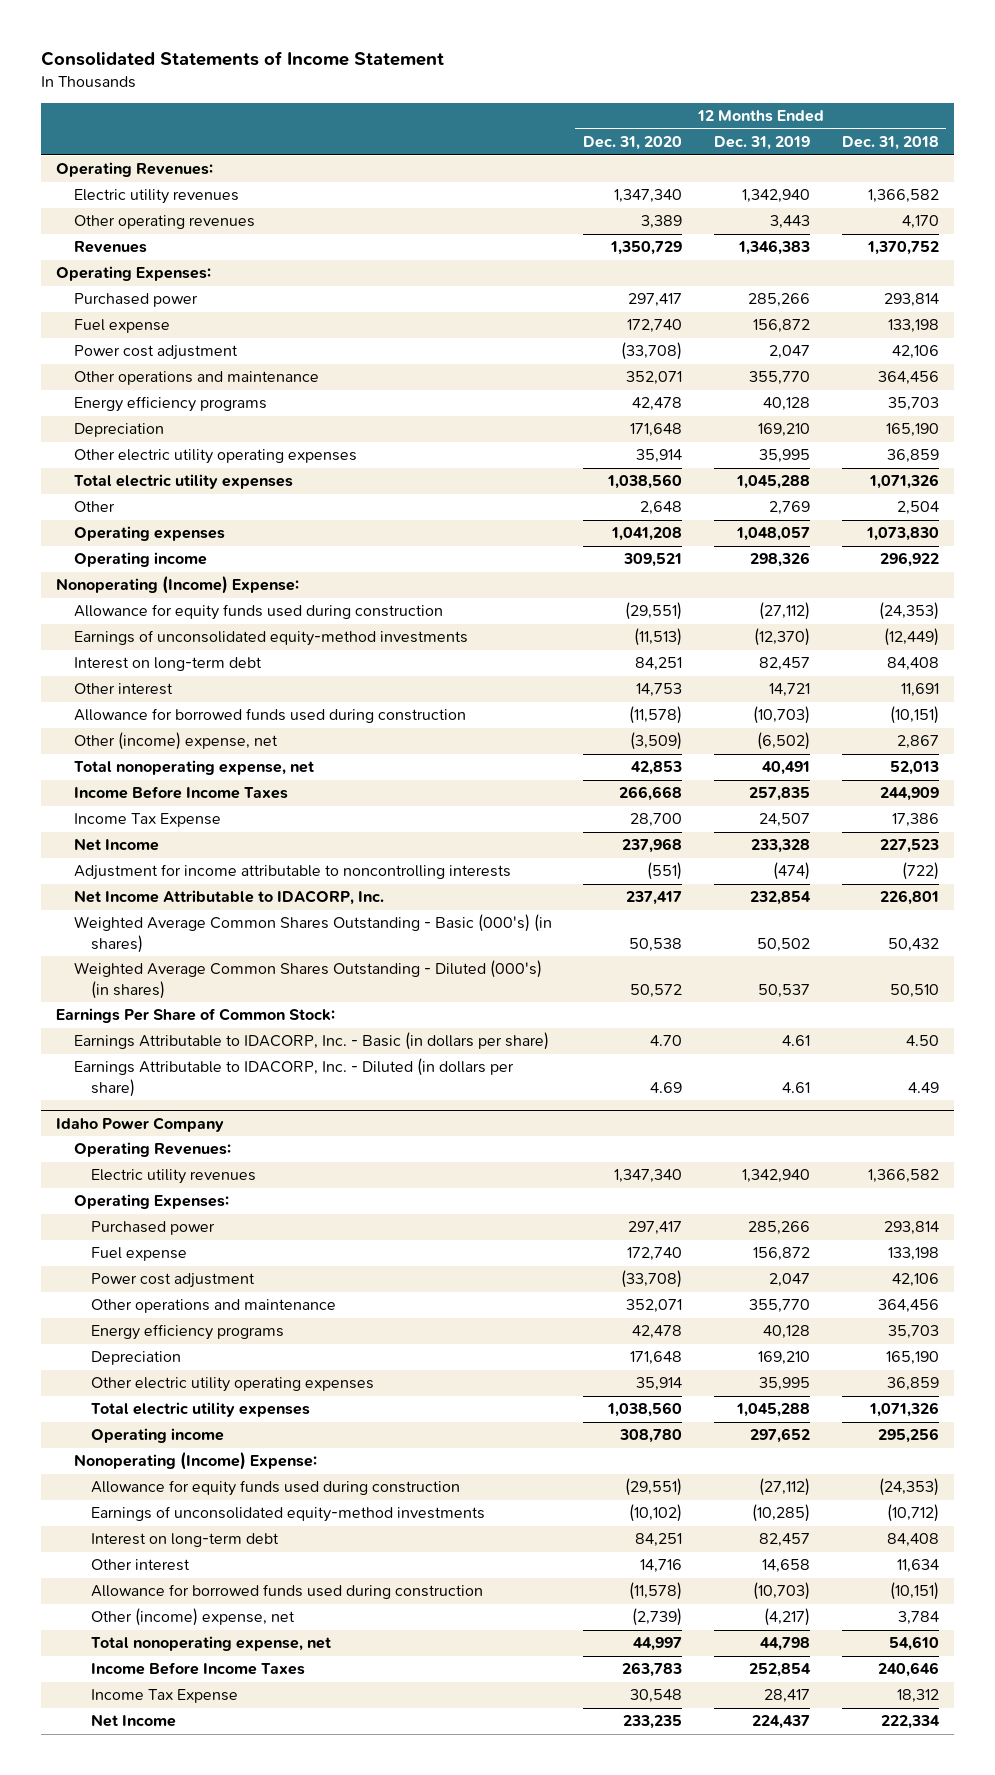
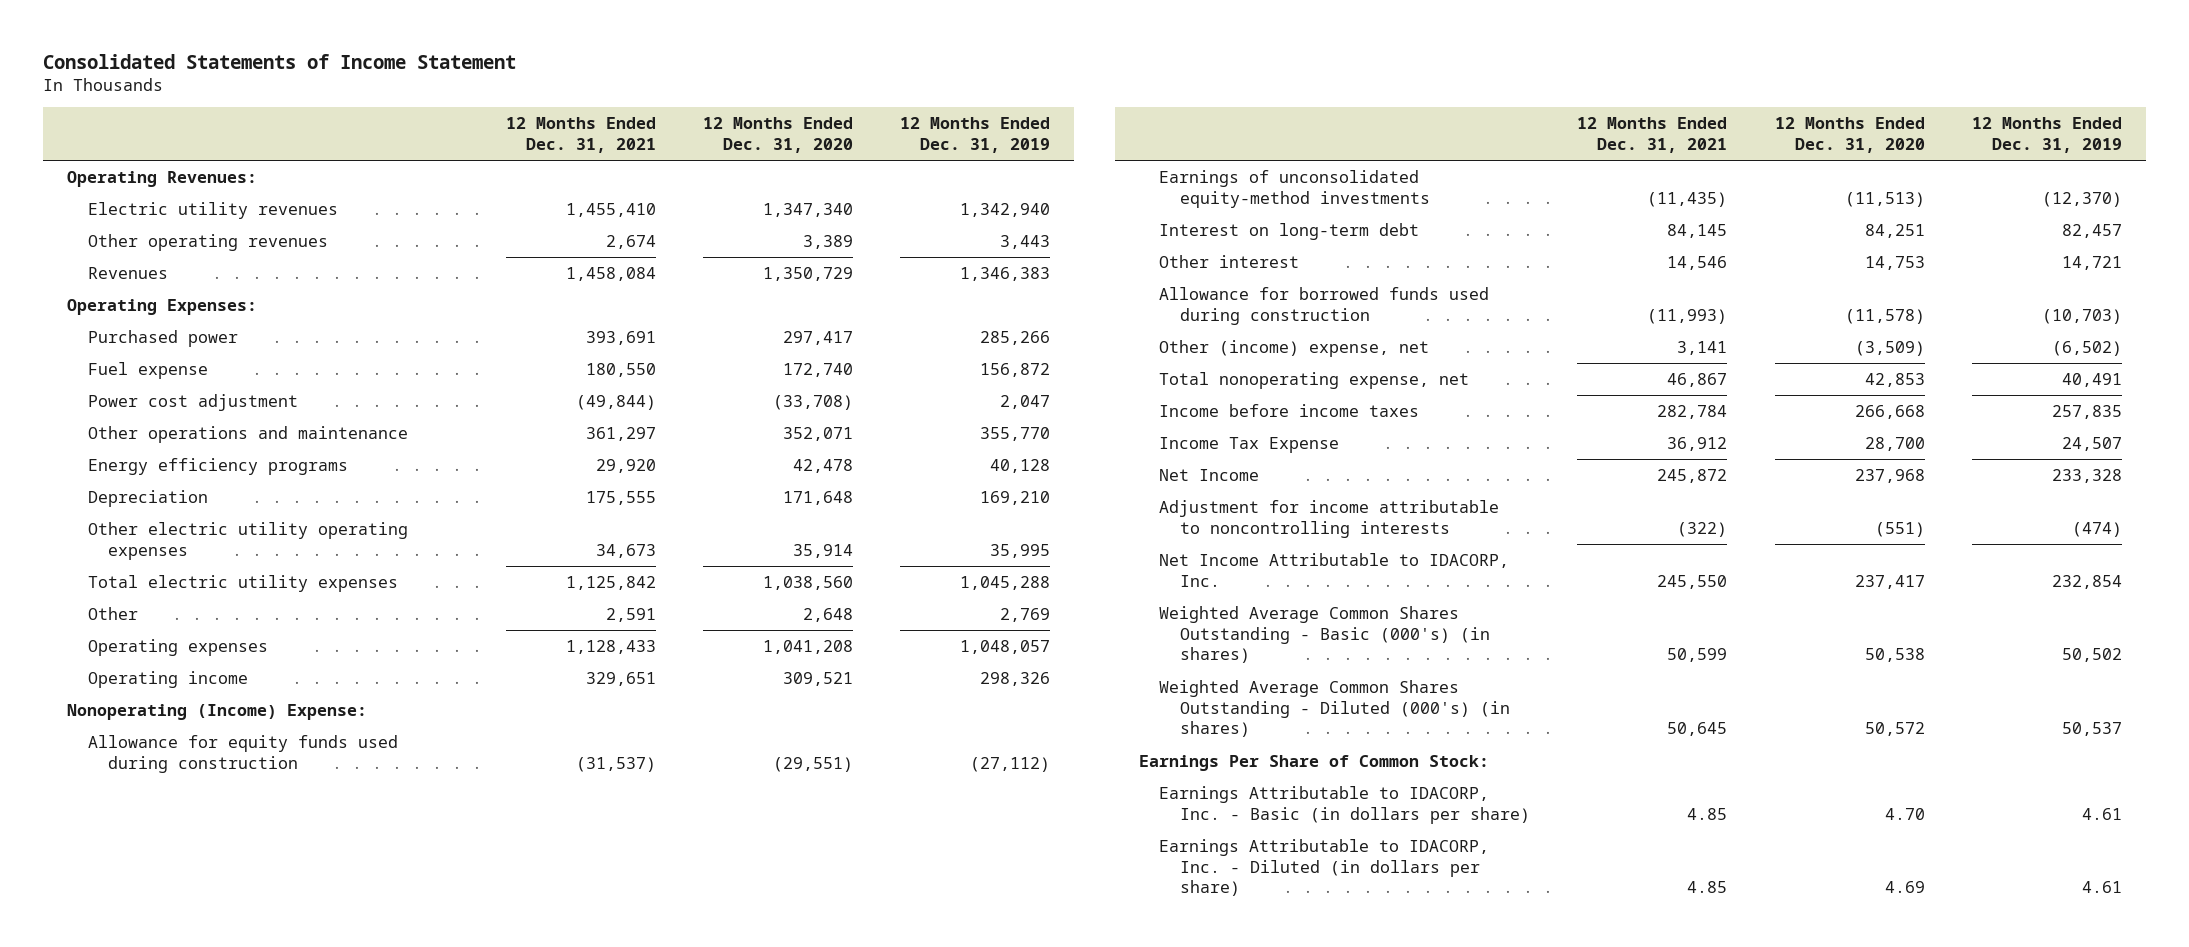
[841,136,939,151] Dec. 31, 2018 -> none
none -> [505,117,656,154] 12 Months Ended Dec. 31, 2021
[73,786,288,800] Income Before Income Taxes -> [1159,404,1420,418] Income before income taxes
[56,1116,225,1132] Idaho Power Company -> none
[73,1142,231,1158] Operating Revenues: -> none
[90,1169,256,1185] Electric utility revenues -> none
[73,1194,229,1210] Operating Expenses: -> none
[90,1221,215,1236] Purchased power -> none
[90,1247,187,1262] Fuel expense -> none
[90,1273,255,1289] Power cost adjustment -> none
[90,1299,336,1314] Other operations and maintenance -> none
[90,1324,284,1341] Energy efficiency programs -> none
[90,1351,181,1366] Depreciation -> none
[90,1377,374,1393] Other electric utility operating expenses -> none
[90,1402,310,1418] Total electric utility expenses -> none
[90,1428,224,1444] Operating income -> none
[73,1452,317,1471] Nonoperating (Income) Expense: -> none
[90,1480,460,1497] Allowance for equity funds used during construction -> none
[90,1506,485,1523] Earnings of unconsolidated equity-method investments -> none
[90,1533,279,1548] Interest on long-term debt -> none
[90,1559,190,1572] Other interest -> none
[90,1584,483,1600] Allowance for borrowed funds used during construction -> none
[90,1608,295,1627] Other (income) expense, net -> none
[90,1636,331,1652] Total nonoperating expense, net -> none
[90,1662,305,1676] Income Before Income Taxes -> none
[90,1689,238,1704] Income Tax Expense -> none
[90,1714,176,1728] Net Income -> none

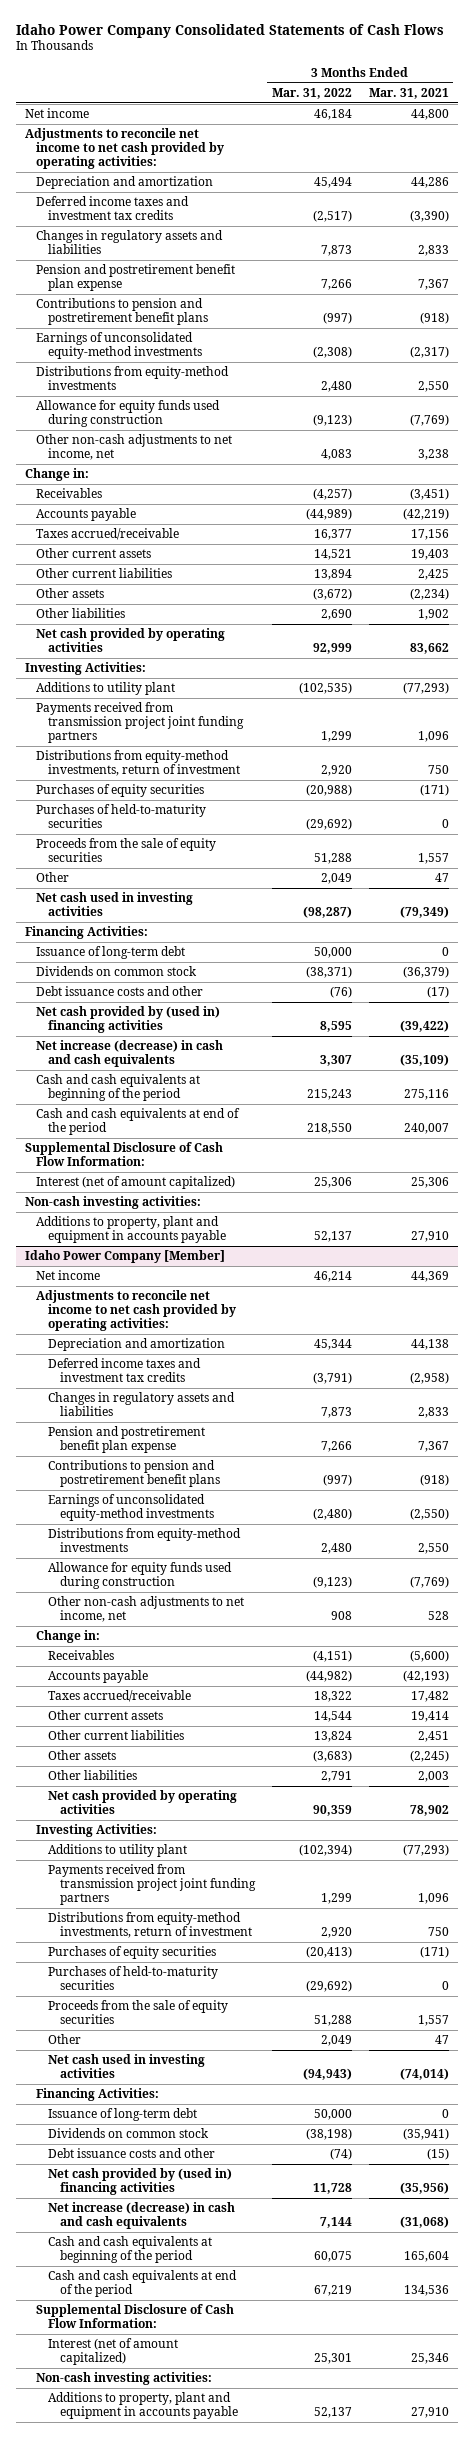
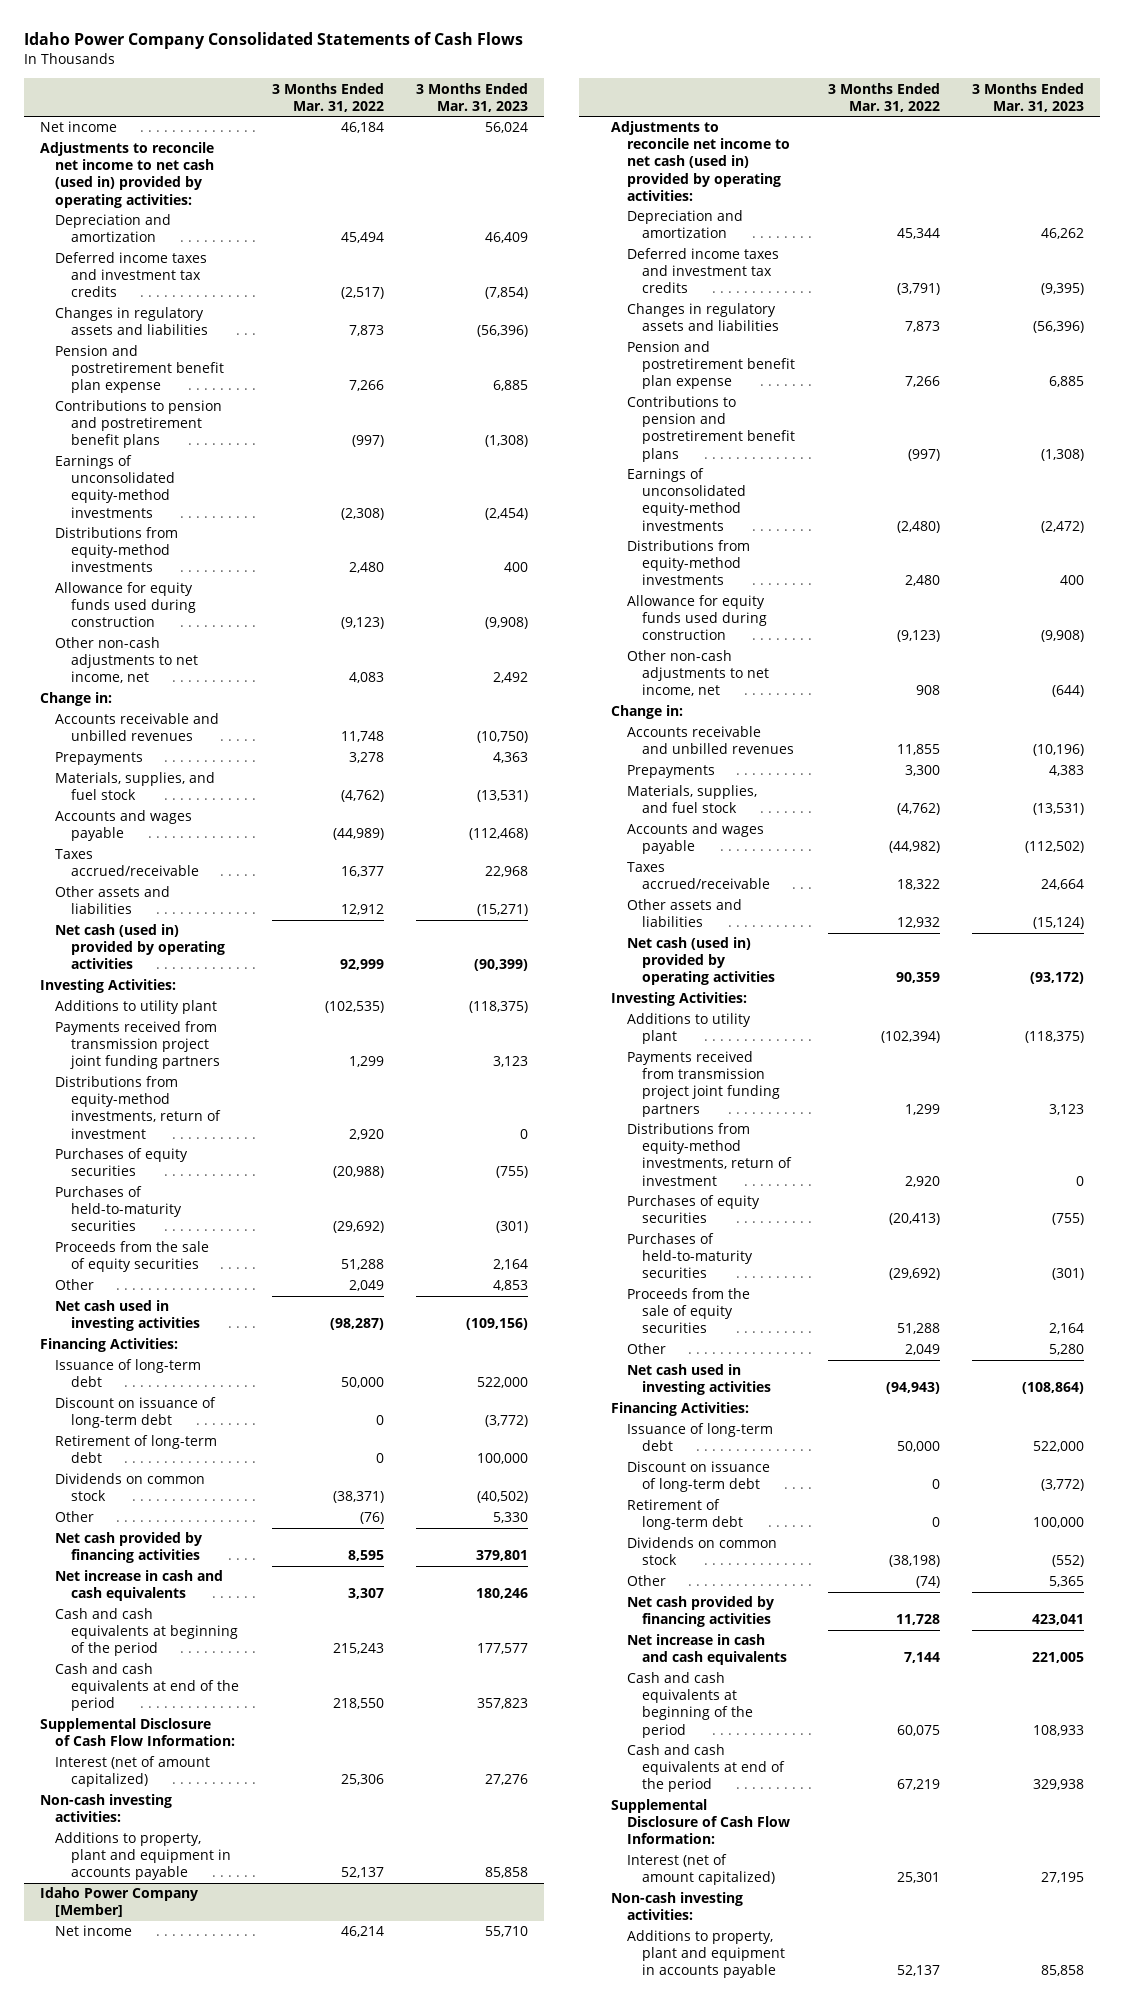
[369,87,450,99] Mar. 31, 2021 -> none
none -> [416,82,529,112] 3 Months Ended Mar. 31, 2023
[24,128,225,170] Adjustments to reconcile net income to net cash provided by operating activities: -> [39,142,215,208] Adjustments to reconcile net income to net cash (used in) provided by operating activities:
[36,488,103,499] Receivables -> none
none -> [55,713,220,742] Accounts receivable and unbilled revenues
none -> [55,752,144,766] Prepayments
none -> [55,772,216,801] Materials, supplies, and fuel stock
[36,508,137,522] Accounts payable -> [55,810,193,842] Accounts and wages payable
[36,548,152,559] Other current assets -> none
[36,568,173,579] Other current liabilities -> none
[36,588,105,599] Other assets -> none
[36,608,126,619] Other liabilities -> [55,886,171,915] Other assets and liabilities
[320,609,352,621] 2,690 -> [340,904,384,916] 12,912
[36,628,226,653] Net cash provided by operating activities -> [55,924,225,970] Net cash (used in) provided by operating activities
none -> [55,1397,217,1429] Discount on issuance of long-term debt
none -> [55,1435,218,1464] Retirement of long-term debt
[36,986,204,997] Debt issuance costs and other -> [55,1511,95,1523] Other
[36,1006,221,1034] Net cash provided by (used in) financing activities -> [55,1532,203,1564] Net cash provided by financing activities
[36,1040,224,1068] Net increase (decrease) in cash and cash equivalents -> [55,1570,224,1602] Net increase in cash and cash equivalents
[36,1290,236,1332] Adjustments to reconcile net income to net cash provided by operating activities: -> [611,121,790,201] Adjustments to reconcile net income to net cash (used in) provided by operating activities:
[47,1650,114,1661] Receivables -> none
none -> [626,726,795,755] Accounts receivable and unbilled revenues
none -> [626,765,715,779] Prepayments
none -> [626,785,757,814] Materials, supplies, and fuel stock
[47,1670,148,1684] Accounts payable -> [626,823,764,855] Accounts and wages payable
[47,1710,163,1721] Other current assets -> none
[47,1730,184,1741] Other current liabilities -> none
[47,1750,116,1761] Other assets -> none
[47,1770,137,1781] Other liabilities -> [626,899,742,928] Other assets and liabilities
[320,1771,352,1783] 2,791 -> [896,917,940,929] 12,932
[47,1790,237,1815] Net cash provided by operating activities -> [626,937,776,986] Net cash (used in) provided by operating activities
none -> [626,1461,770,1493] Discount on issuance of long-term debt
none -> [626,1499,744,1531] Retirement of long-term debt
[47,2148,215,2159] Debt issuance costs and other -> [626,1575,666,1587] Other
[47,2168,232,2196] Net cash provided by (used in) financing activities -> [626,1596,774,1628] Net cash provided by financing activities
[47,2202,235,2230] Net increase (decrease) in cash and cash equivalents -> [626,1634,788,1666] Net increase in cash and cash equivalents

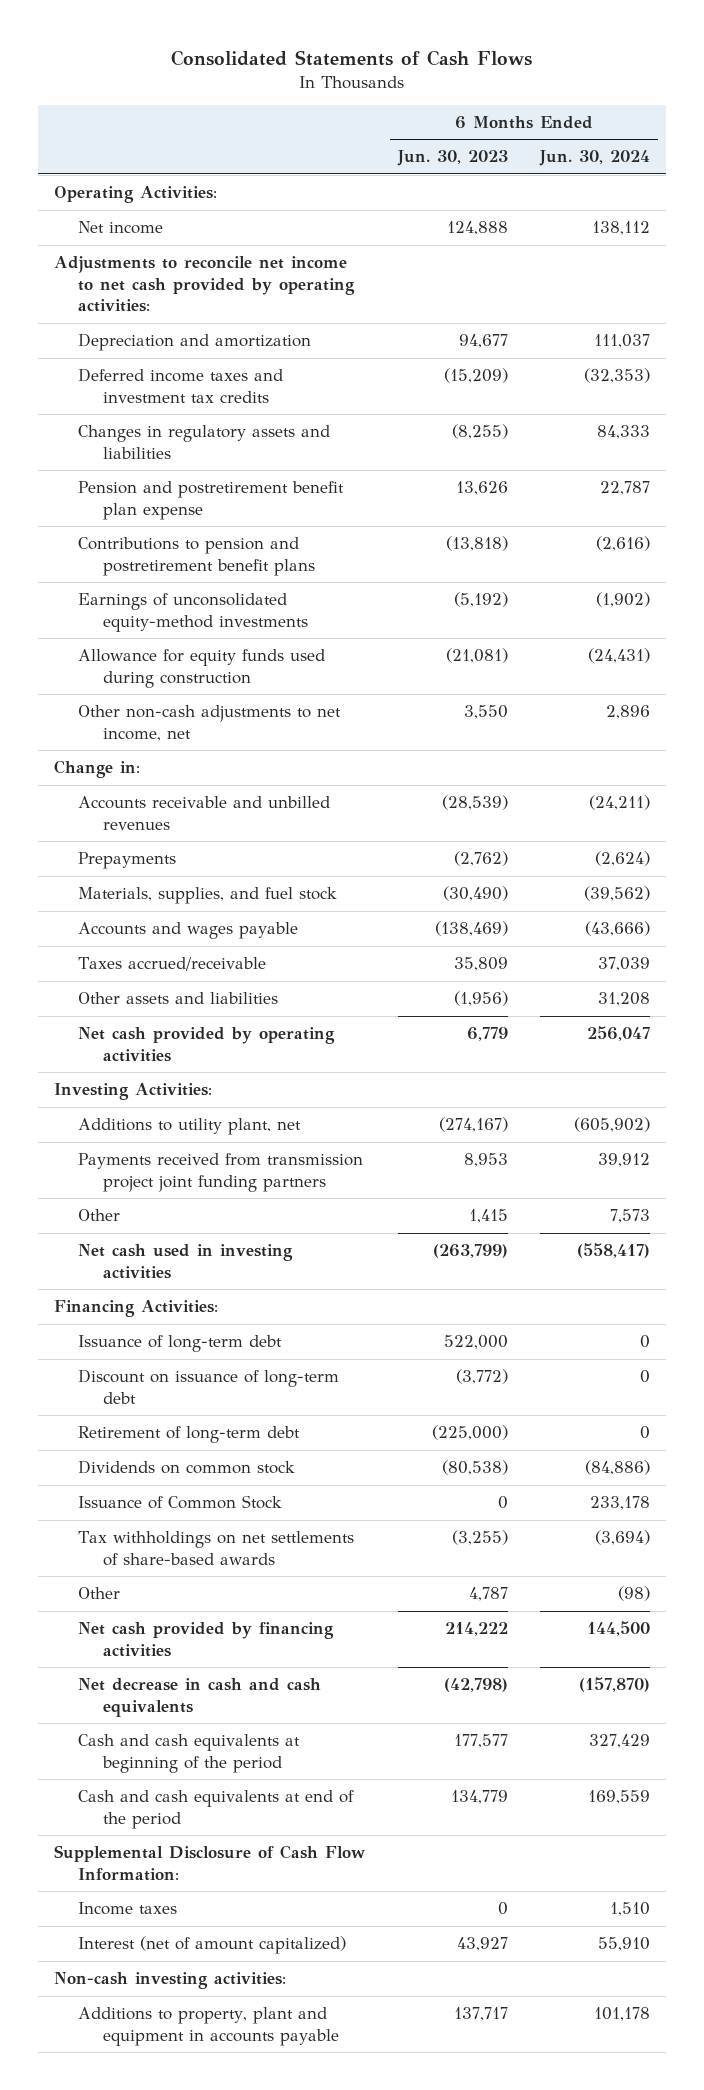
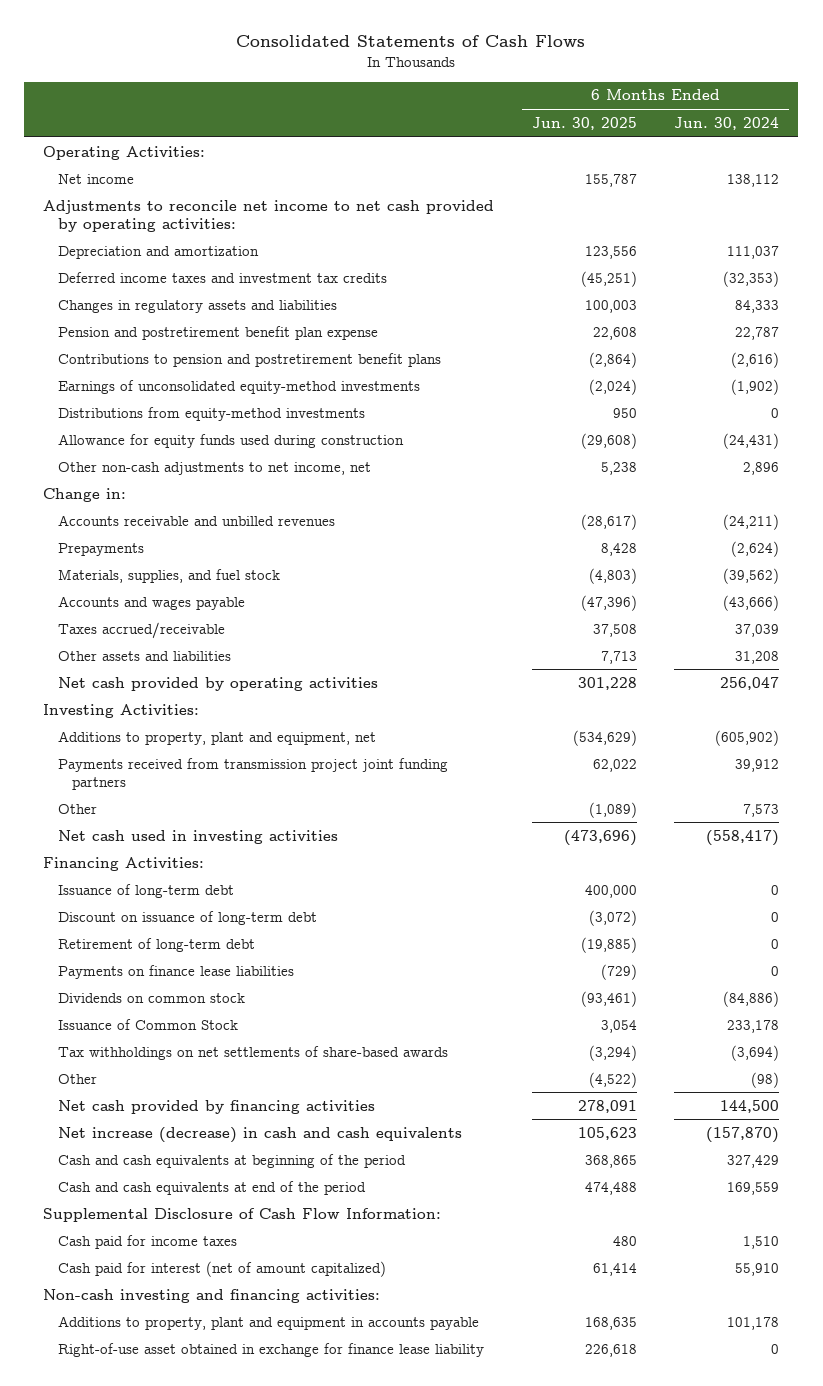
[396,150,508,167] Jun. 30, 2023 -> none
none -> [531,116,637,130] Jun. 30, 2025
none -> [57,406,365,421] Distributions from equity-method investments
[78,1118,302,1136] Additions to utility plant, net -> [57,730,376,745] Additions to property, plant and equipment, net
none -> [57,964,294,979] Payments on finance lease liabilities
[78,1678,322,1717] Net decrease in cash and cash equivalents -> [57,1126,462,1143] Net increase (decrease) in cash and cash equivalents
[78,1902,178,1916] Income taxes -> [57,1234,237,1249] Cash paid for income taxes
[78,1936,347,1955] Interest (net of amount capitalized) -> [57,1260,386,1277] Cash paid for interest (net of amount capitalized)
[54,1972,287,1990] Non-cash investing activities: -> [43,1288,381,1303] Non-cash investing and financing activities:
none -> [57,1342,484,1357] Right-of-use asset obtained in exchange for finance lease liability

